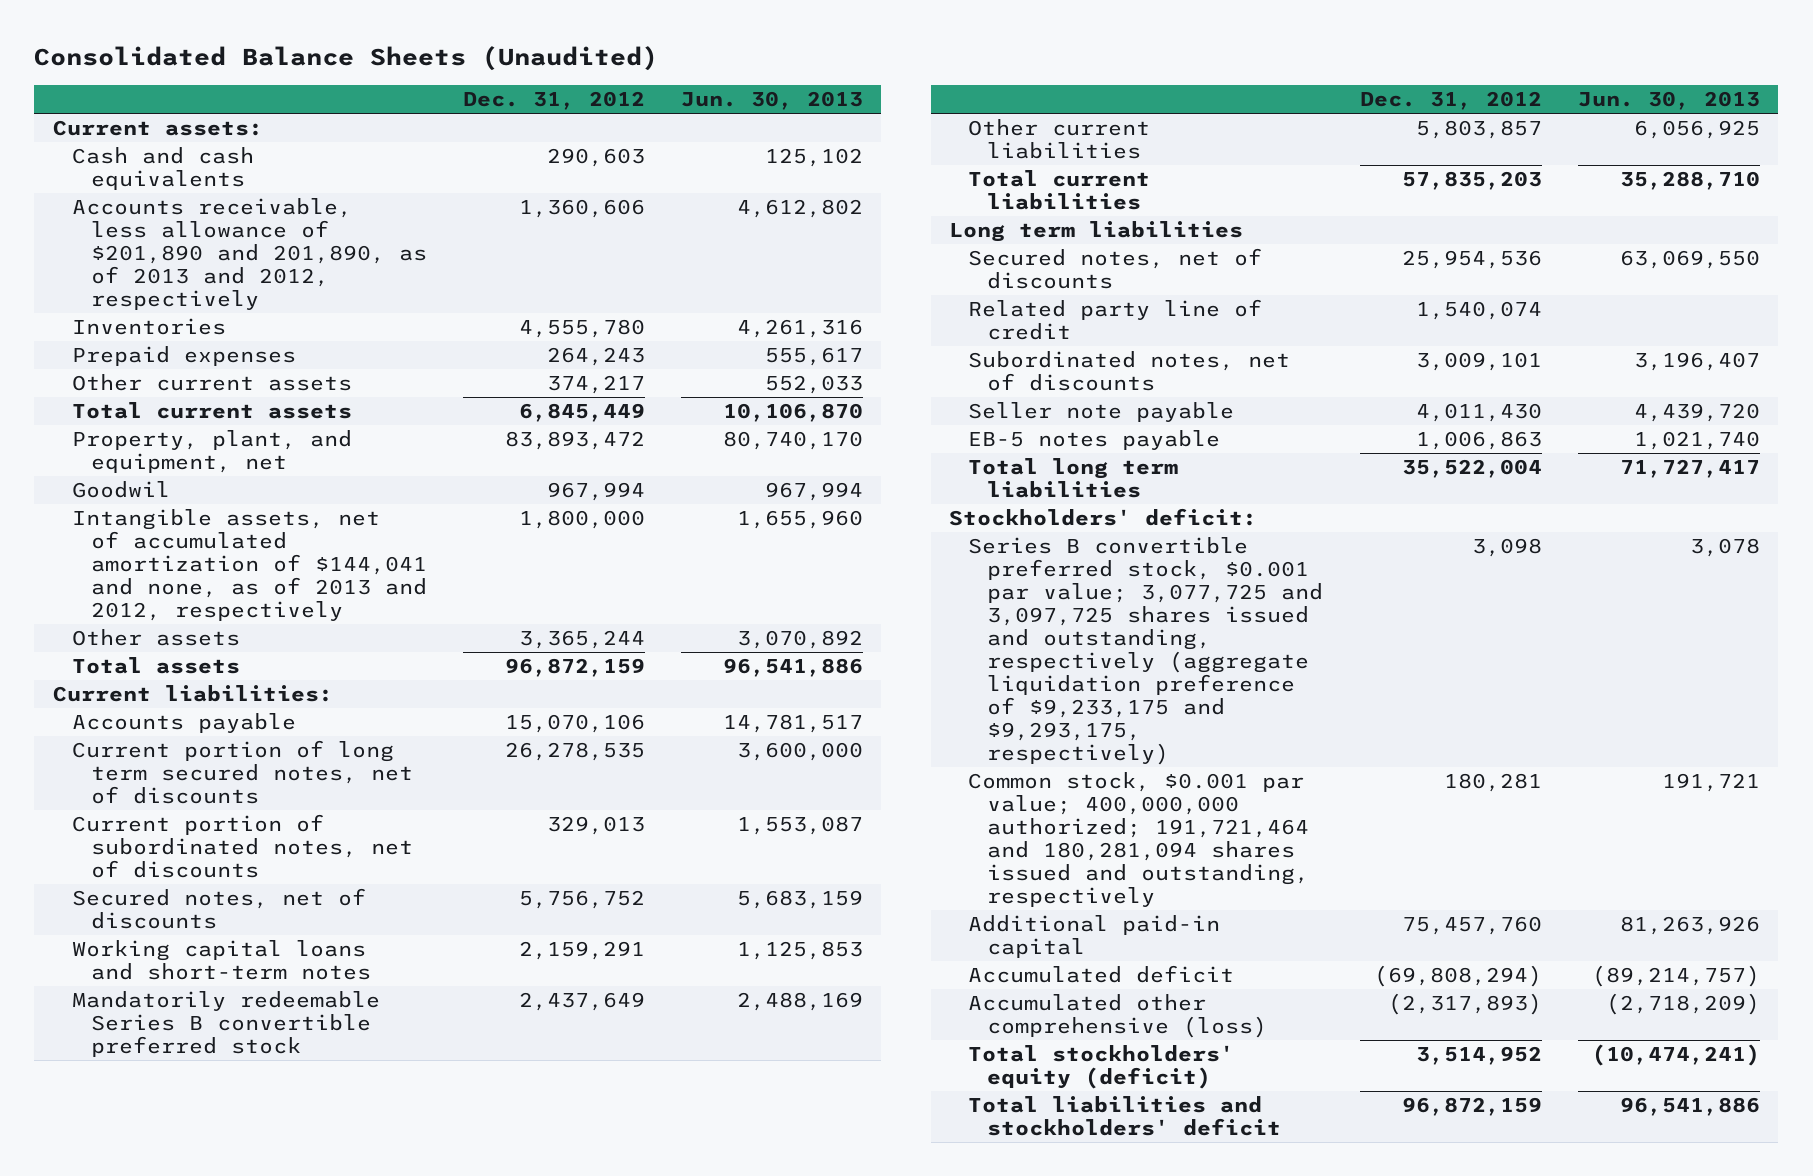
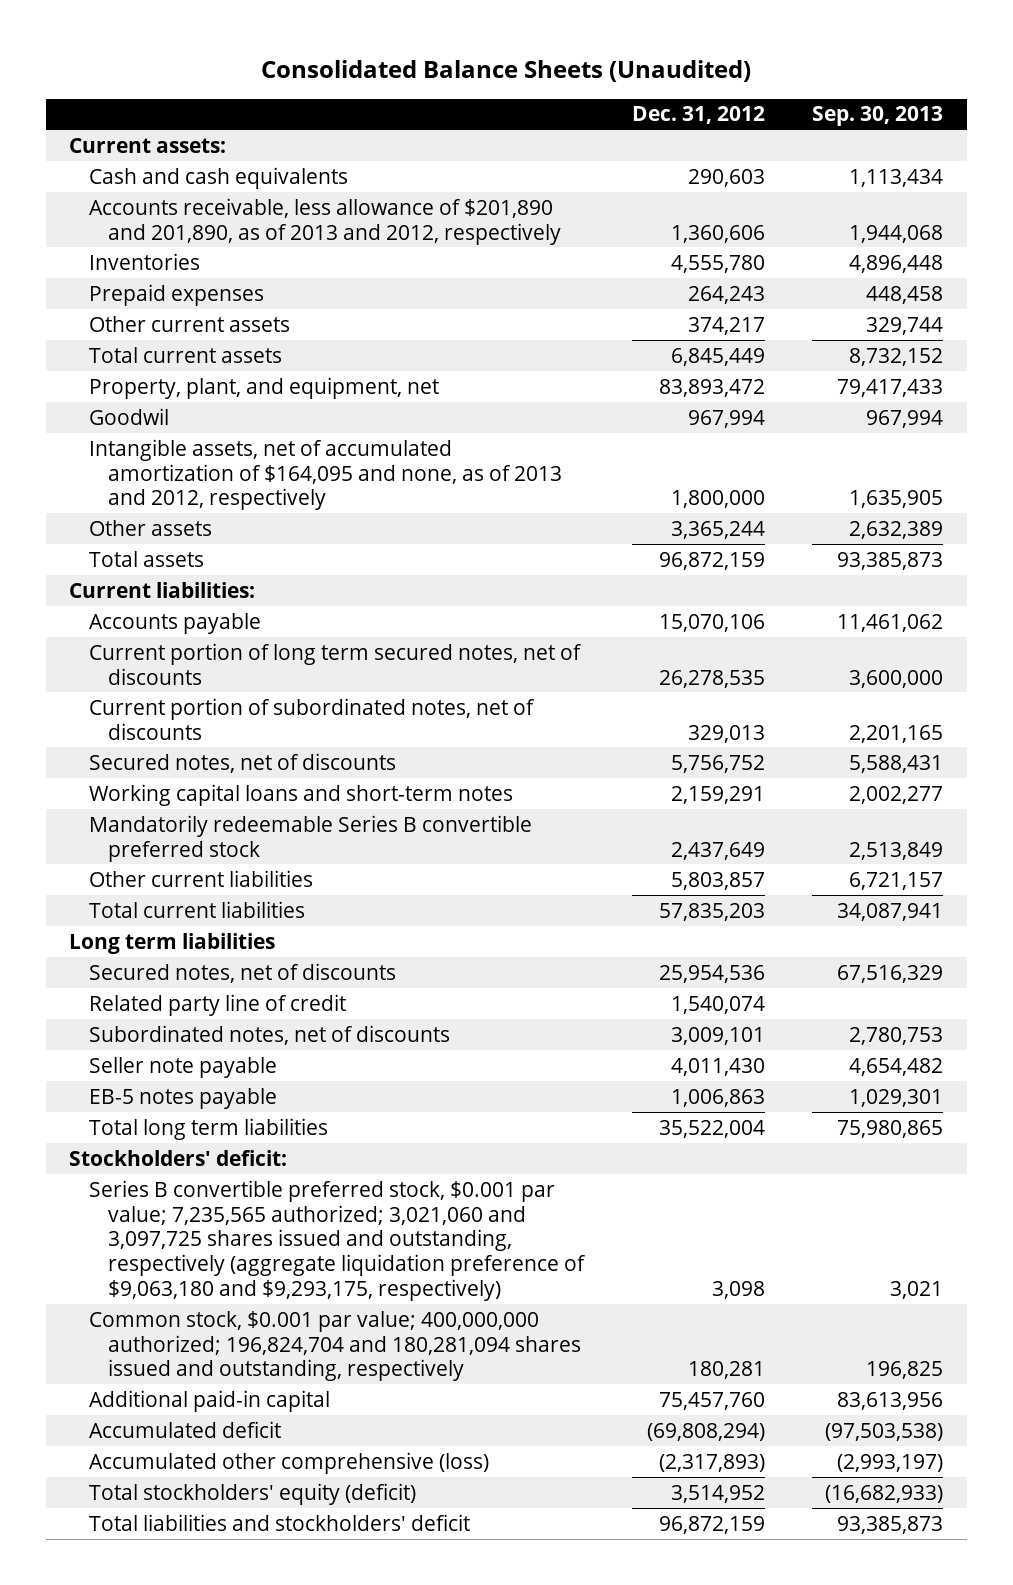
[681,91,864,111] Jun. 30, 2013 -> none
none -> [812,106,944,127] Sep. 30, 2013
[71,509,427,622] Intangible assets, net of accumulated amortization of $144,041 and none, as of 2013 and 2012, respectively -> [88,438,563,511] Intangible assets, net of accumulated amortization of $164,095 and none, as of 2013 and 2012, respectively
[968,537,1324,765] Series B convertible preferred stock, $0.001 par value; 3,077,725 and 3,097,725 shares issued and outstanding, respectively (aggregate liquidation preference of $9,233,175 and $9,293,175, respectively) -> [88,1179,587,1302] Series B convertible preferred stock, $0.001 par value; 7,235,565 authorized; 3,021,060 and 3,097,725 shares issued and outstanding, respectively (aggregate liquidation preference of $9,063,180 and $9,293,175, respectively)
[968,772,1310,908] Common stock, $0.001 par value; 400,000,000 authorized; 191,721,464 and 180,281,094 shares issued and outstanding, respectively -> [88,1310,582,1382] Common stock, $0.001 par value; 400,000,000 authorized; 196,824,704 and 180,281,094 shares issued and outstanding, respectively

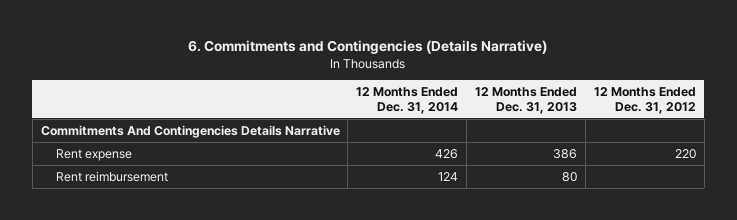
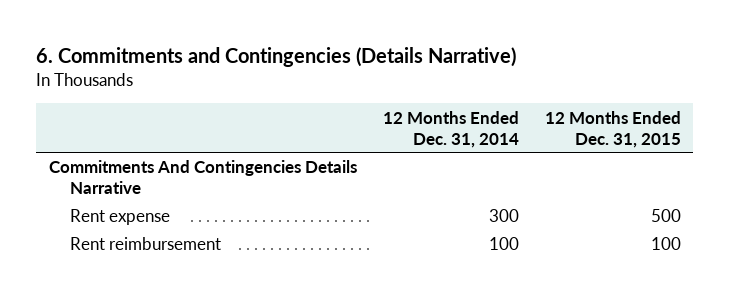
[475,86,578,114] 12 Months Ended Dec. 31, 2013 -> none
[594,86,697,114] 12 Months Ended Dec. 31, 2012 -> none
none -> [544,110,681,148] 12 Months Ended Dec. 31, 2015
[435,148,459,159] 426 -> [488,209,519,223] 300
[438,171,459,181] 124 -> [488,237,519,251] 100

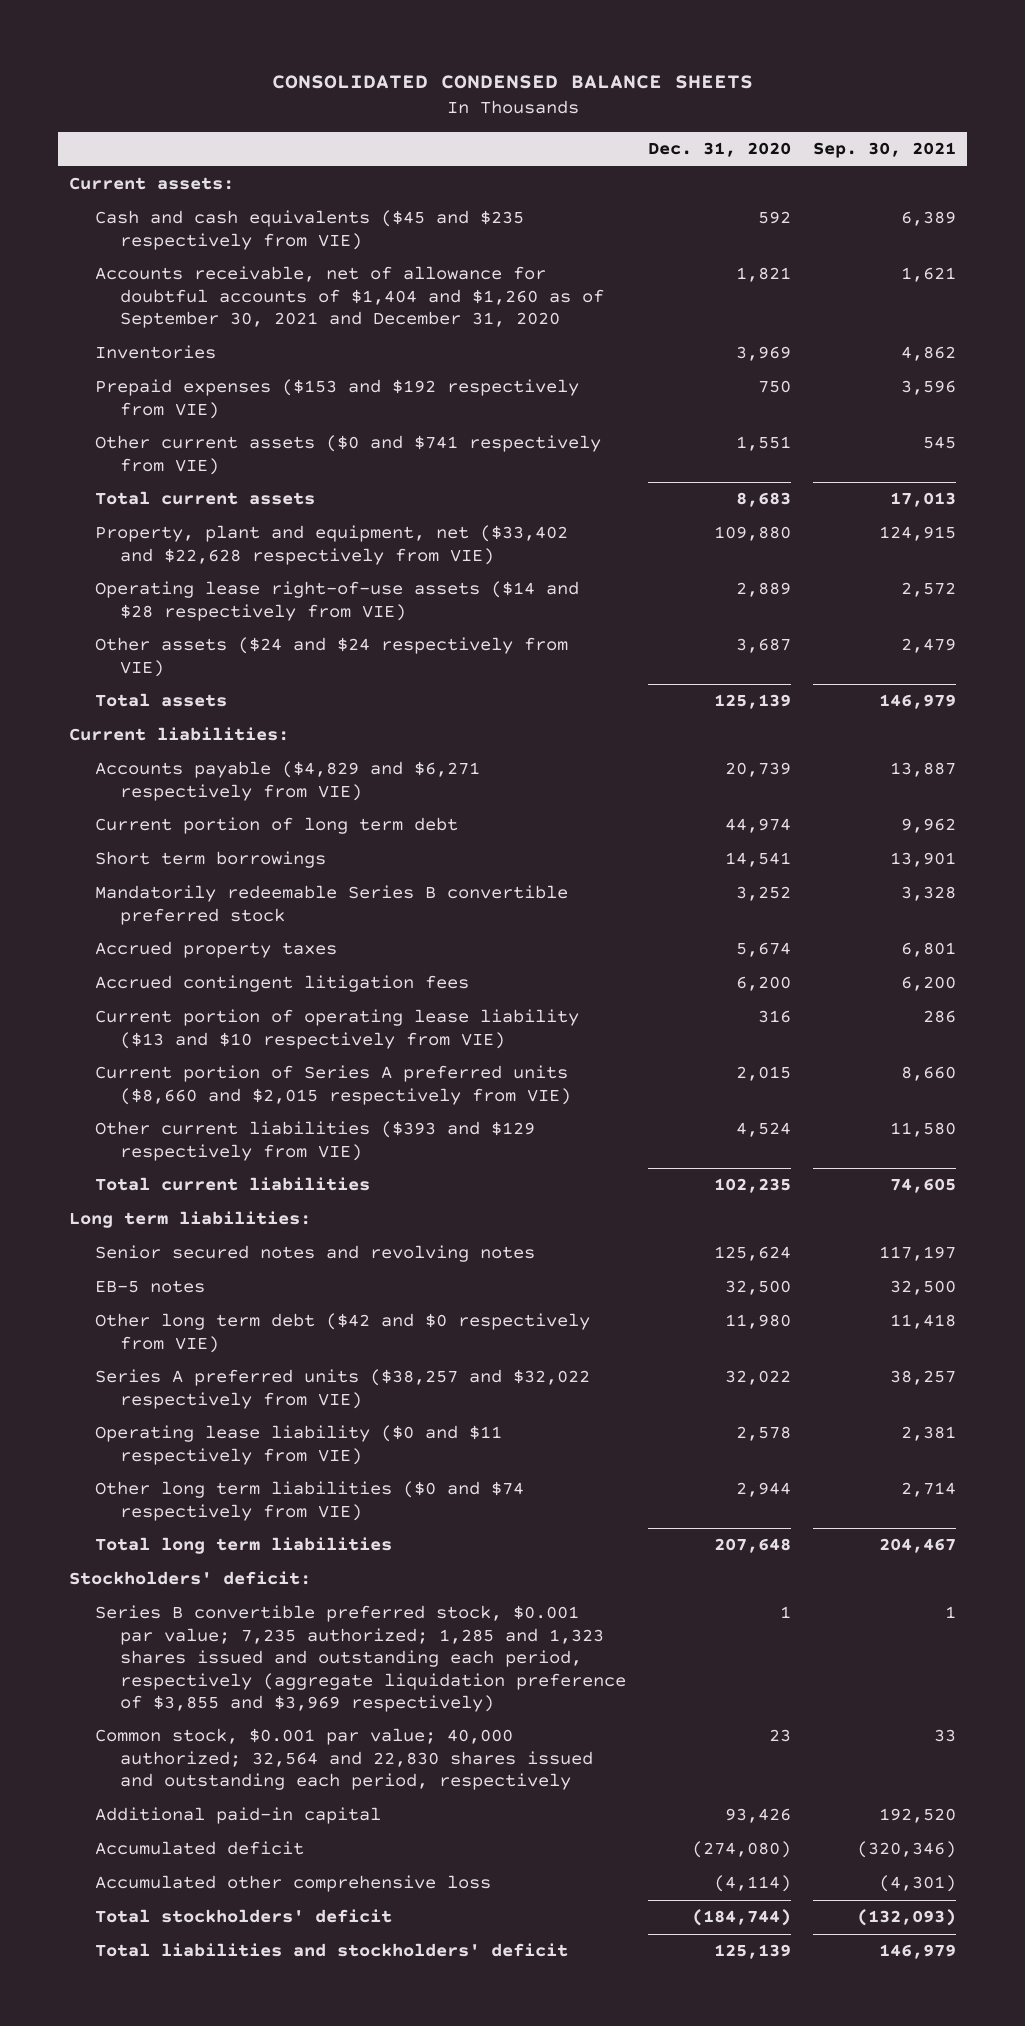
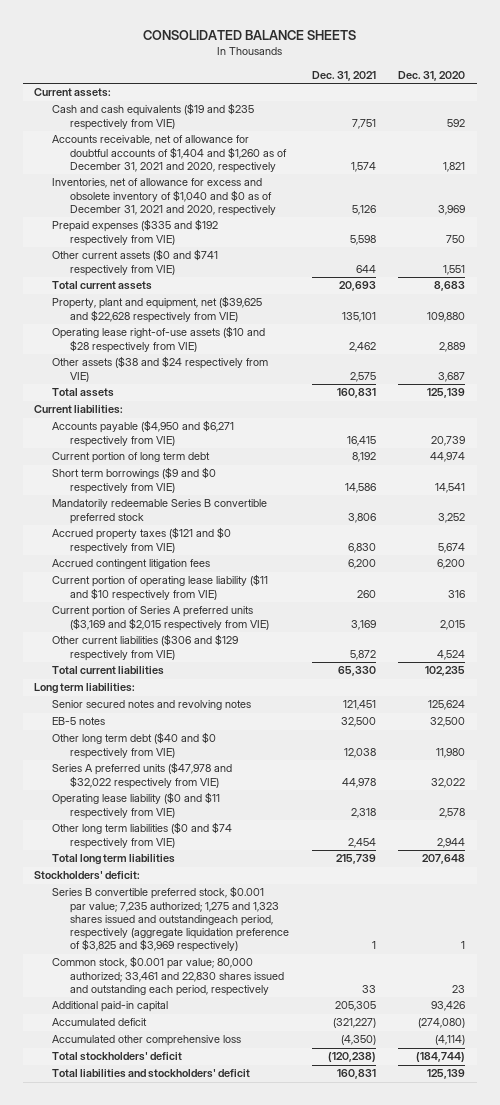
[271,74,753,89] CONSOLIDATED CONDENSED BALANCE SHEETS -> [142,30,356,41] CONSOLIDATED BALANCE SHEETS
[812,142,956,159] Sep. 30, 2021 -> none
none -> [311,70,376,81] Dec. 31, 2021
[94,210,524,250] Cash and cash equivalents ($45 and $235 respectively from VIE) -> [52,103,255,130] Cash and cash equivalents ($19 and $235 respectively from VIE)
[94,266,604,329] Accounts receivable, net of allowance for doubtful accounts of $1,404 and $1,260 as of September 30, 2021 and December 31, 2020 -> [52,135,287,173] Accounts receivable, net of allowance for doubtful accounts of $1,404 and $1,260 as of December 31, 2021 and 2020, respectively
[94,345,216,360] Inventories -> [52,178,276,216] Inventories, net of allowance for excess and obsolete inventory of $1,040 and $0 as of December 31, 2021 and 2020, respectively
[94,379,579,419] Prepaid expenses ($153 and $192 respectively from VIE) -> [52,219,219,246] Prepaid expenses ($335 and $192 respectively from VIE)
[94,525,568,565] Property, plant and equipment, net ($33,402 and $22,628 respectively from VIE) -> [52,296,263,323] Property, plant and equipment, net ($39,625 and $22,628 respectively from VIE)
[94,581,579,621] Operating lease right-of-use assets ($14 and $28 respectively from VIE) -> [52,326,266,353] Operating lease right-of-use assets ($10 and $28 respectively from VIE)
[94,637,568,677] Other assets ($24 and $24 respectively from VIE) -> [52,356,269,382] Other assets ($38 and $24 respectively from VIE)
[94,761,480,801] Accounts payable ($4,829 and $6,271 respectively from VIE) -> [52,420,235,447] Accounts payable ($4,950 and $6,271 respectively from VIE)
[94,851,326,869] Short term borrowings -> [52,467,217,494] Short term borrowings ($9 and $0 respectively from VIE)
[94,941,337,959] Accrued property taxes -> [52,527,232,554] Accrued property taxes ($121 and $0 respectively from VIE)
[94,1009,579,1049] Current portion of operating lease liability ($13 and $10 respectively from VIE) -> [52,574,269,601] Current portion of operating lease liability ($11 and $10 respectively from VIE)
[94,1065,571,1105] Current portion of Series A preferred units ($8,660 and $2,015 respectively from VIE) -> [52,606,269,631] Current portion of Series A preferred units ($3,169 and $2,015 respectively from VIE)
[94,1121,535,1161] Other current liabilities ($393 and $129 respectively from VIE) -> [52,634,239,661] Other current liabilities ($306 and $129 respectively from VIE)
[94,1313,590,1353] Other long term debt ($42 and $0 respectively from VIE) -> [52,732,217,759] Other long term debt ($40 and $0 respectively from VIE)
[94,1369,590,1409] Series A preferred units ($38,257 and $32,022 respectively from VIE) -> [52,762,233,789] Series A preferred units ($47,978 and $32,022 respectively from VIE)
[94,1605,626,1713] Series B convertible preferred stock, $0.001 par value; 7,235 authorized; 1,285 and 1,323 shares issued and outstanding each period, respectively (aggregate liquidation preference of $3,855 and $3,969 respectively) -> [52,886,289,953] Series B convertible preferred stock, $0.001 par value; 7,235 authorized; 1,275 and 1,323 shares issued and outstandingeach period, respectively (aggregate liquidation preference of $3,825 and $3,969 respectively)
[94,1728,593,1791] Common stock, $0.001 par value; 40,000 authorized; 32,564 and 22,830 shares issued and outstanding each period, respectively -> [52,956,284,996] Common stock, $0.001 par value; 80,000 authorized; 33,461 and 22,830 shares issued and outstanding each period, respectively

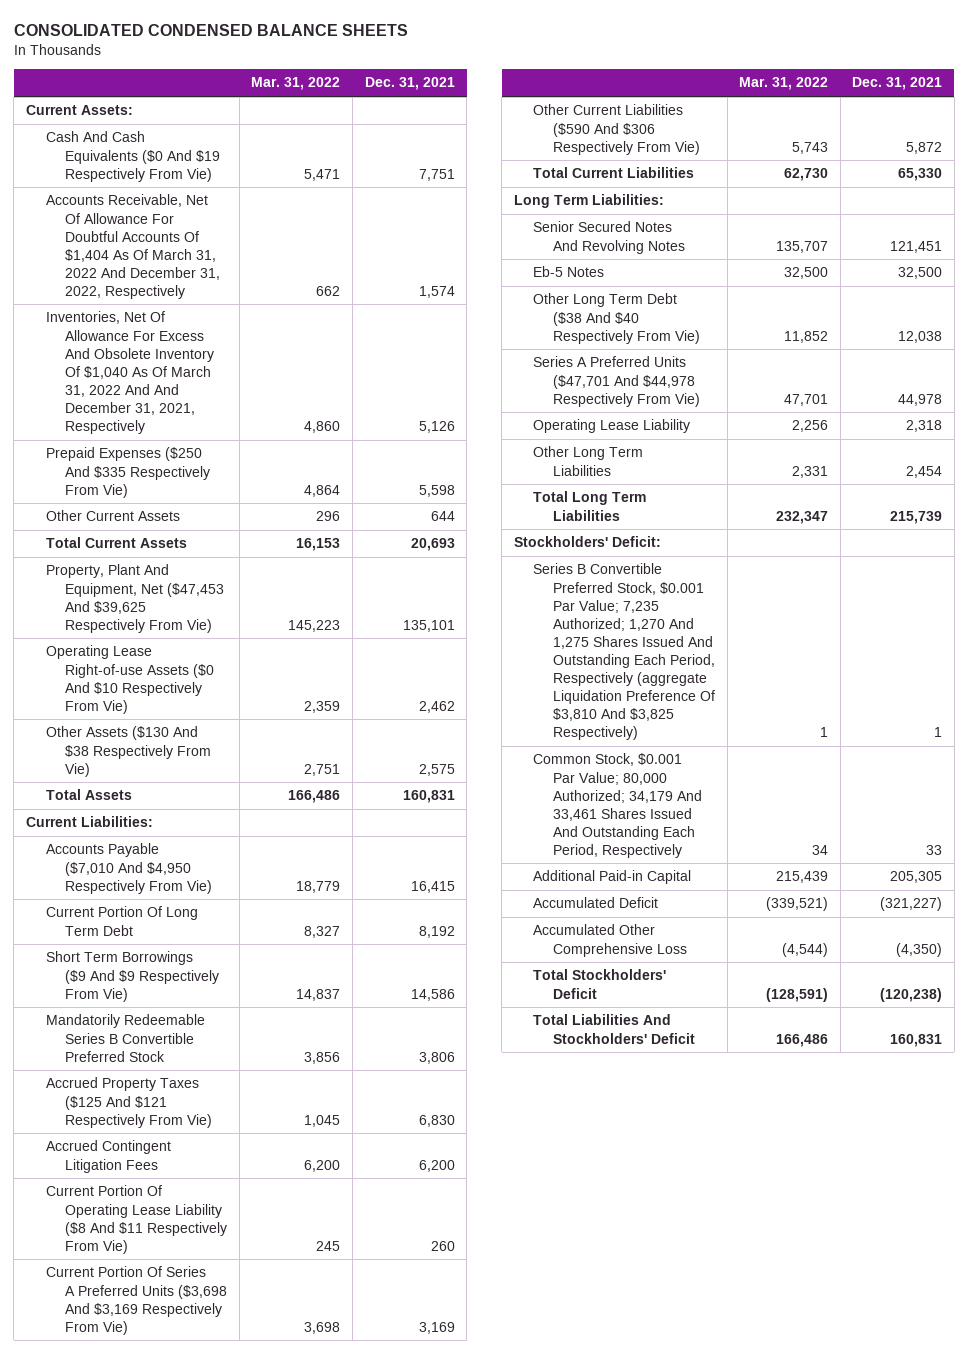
[142,30,356,41] CONSOLIDATED BALANCE SHEETS -> [13,23,408,36] CONSOLIDATED CONDENSED BALANCE SHEETS
[398,70,466,81] Dec. 31, 2020 -> none
none -> [251,77,341,91] Mar. 31, 2022
[34,88,112,98] Current assets: -> [26,105,134,116] Current Assets:
[52,103,255,130] Cash and cash equivalents ($19 and $235 respectively from VIE) -> [45,131,221,182] Cash And Cash Equivalents ($0 And $19 Respectively From Vie)
[52,135,287,173] Accounts receivable, net of allowance for doubtful accounts of $1,404 and $1,260 as of December 31, 2021 and 2020, respectively -> [45,194,221,299] Accounts Receivable, Net Of Allowance For Doubtful Accounts Of $1,404 As Of March 31, 2022 And December 31, 2022, Respectively
[52,178,276,216] Inventories, net of allowance for excess and obsolete inventory of $1,040 and $0 as of December 31, 2021 and 2020, respectively -> [45,311,215,434] Inventories, Net Of Allowance For Excess And Obsolete Inventory Of $1,040 As Of March 31, 2022 And And December 31, 2021, Respectively
[52,219,219,246] Prepaid expenses ($335 and $192 respectively from VIE) -> [45,447,211,498] Prepaid Expenses ($250 And $335 Respectively From Vie)
[52,249,219,276] Other current assets ($0 and $741 respectively from VIE) -> [45,510,180,522] Other Current Assets
[52,281,153,291] Total current assets -> [45,537,187,549] Total Current Assets
[52,296,263,323] Property, plant and equipment, net ($39,625 and $22,628 respectively from VIE) -> [45,564,225,633] Property, Plant And Equipment, Net ($47,453 And $39,625 Respectively From Vie)
[52,326,266,353] Operating lease right-of-use assets ($10 and $28 respectively from VIE) -> [45,645,215,714] Operating Lease Right-of-use Assets ($0 And $10 Respectively From Vie)
[52,356,269,382] Other assets ($38 and $24 respectively from VIE) -> [45,726,212,777] Other Assets ($130 And $38 Respectively From Vie)
[52,388,115,398] Total assets -> [45,789,132,801] Total Assets
[34,405,124,415] Current liabilities: -> [26,816,154,828] Current Liabilities:
[52,420,235,447] Accounts payable ($4,950 and $6,271 respectively from VIE) -> [45,843,213,894] Accounts Payable ($7,010 And $4,950 Respectively From Vie)
[52,452,211,464] Current portion of long term debt -> [45,906,198,936] Current Portion Of Long Term Debt
[52,467,217,494] Short term borrowings ($9 and $0 respectively from VIE) -> [45,951,220,1002] Short Term Borrowings ($9 And $9 Respectively From Vie)
[52,499,268,524] Mandatorily redeemable Series B convertible preferred stock -> [45,1014,205,1062] Mandatorily Redeemable Series B Convertible Preferred Stock
[52,527,232,554] Accrued property taxes ($121 and $0 respectively from VIE) -> [45,1077,213,1128] Accrued Property Taxes ($125 And $121 Respectively From Vie)
[52,559,211,570] Accrued contingent litigation fees -> [45,1140,171,1173] Accrued Contingent Litigation Fees
[52,574,269,601] Current portion of operating lease liability ($11 and $10 respectively from VIE) -> [45,1185,228,1254] Current Portion Of Operating Lease Liability ($8 And $11 Respectively From Vie)
[52,606,269,631] Current portion of Series A preferred units ($3,169 and $2,015 respectively from VIE) -> [45,1266,228,1335] Current Portion Of Series A Preferred Units ($3,698 And $3,169 Respectively From Vie)
[52,634,239,661] Other current liabilities ($306 and $129 respectively from VIE) -> [533,104,701,155] Other Current Liabilities ($590 And $306 Respectively From Vie)
[52,666,165,676] Total current liabilities -> [533,167,695,179] Total Current Liabilities
[34,683,136,695] Long term liabilities: -> [513,194,664,209] Long Term Liabilities:
[52,700,252,711] Senior secured notes and revolving notes -> [533,221,686,254] Senior Secured Notes And Revolving Notes
[52,717,106,726] EB-5 notes -> [533,266,605,278] Eb-5 Notes
[52,732,217,759] Other long term debt ($40 and $0 respectively from VIE) -> [533,293,701,344] Other Long Term Debt ($38 And $40 Respectively From Vie)
[52,762,233,789] Series A preferred units ($47,978 and $32,022 respectively from VIE) -> [533,356,701,407] Series A Preferred Units ($47,701 And $44,978 Respectively From Vie)
[52,792,221,819] Operating lease liability ($0 and $11 respectively from VIE) -> [533,419,691,434] Operating Lease Liability
[52,822,233,849] Other long term liabilities ($0 and $74 respectively from VIE) -> [533,446,644,476] Other Long Term Liabilities
[52,854,176,866] Total long term liabilities -> [533,491,647,521] Total Long Term Liabilities
[34,871,141,881] Stockholders' deficit: -> [513,536,661,548] Stockholders' Deficit:
[52,886,289,953] Series B convertible preferred stock, $0.001 par value; 7,235 authorized; 1,275 and 1,323 shares issued and outstandingeach period, respectively (aggregate liquidation preference of $3,825 and $3,969 respectively) -> [533,563,716,740] Series B Convertible Preferred Stock, $0.001 Par Value; 7,235 Authorized; 1,270 And 1,275 Shares Issued And Outstanding Each Period, Respectively (aggregate Liquidation Preference Of $3,810 And $3,825 Respectively)
[52,956,284,996] Common stock, $0.001 par value; 80,000 authorized; 33,461 and 22,830 shares issued and outstanding each period, respectively -> [533,753,703,858] Common Stock, $0.001 Par Value; 80,000 Authorized; 34,179 And 33,461 Shares Issued And Outstanding Each Period, Respectively
[52,1001,169,1013] Additional paid-in capital -> [533,870,692,885] Additional Paid-in Capital
[52,1018,148,1027] Accumulated deficit -> [533,897,659,909] Accumulated Deficit
[52,1035,242,1047] Accumulated other comprehensive loss -> [533,924,688,957] Accumulated Other Comprehensive Loss
[52,1052,183,1062] Total stockholders' deficit -> [533,969,667,999] Total Stockholders' Deficit
[52,1069,251,1079] Total liabilities and stockholders' deficit -> [533,1014,696,1044] Total Liabilities And Stockholders' Deficit

